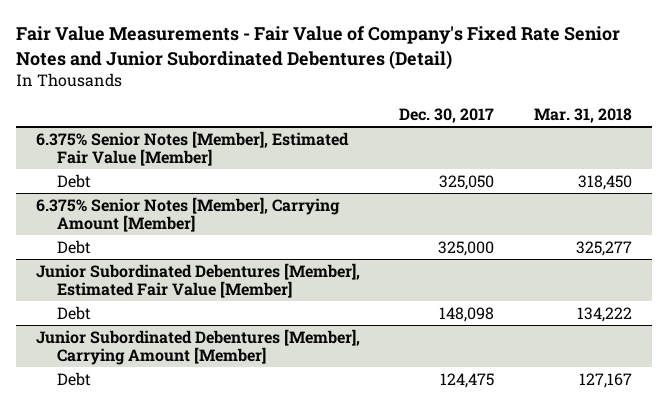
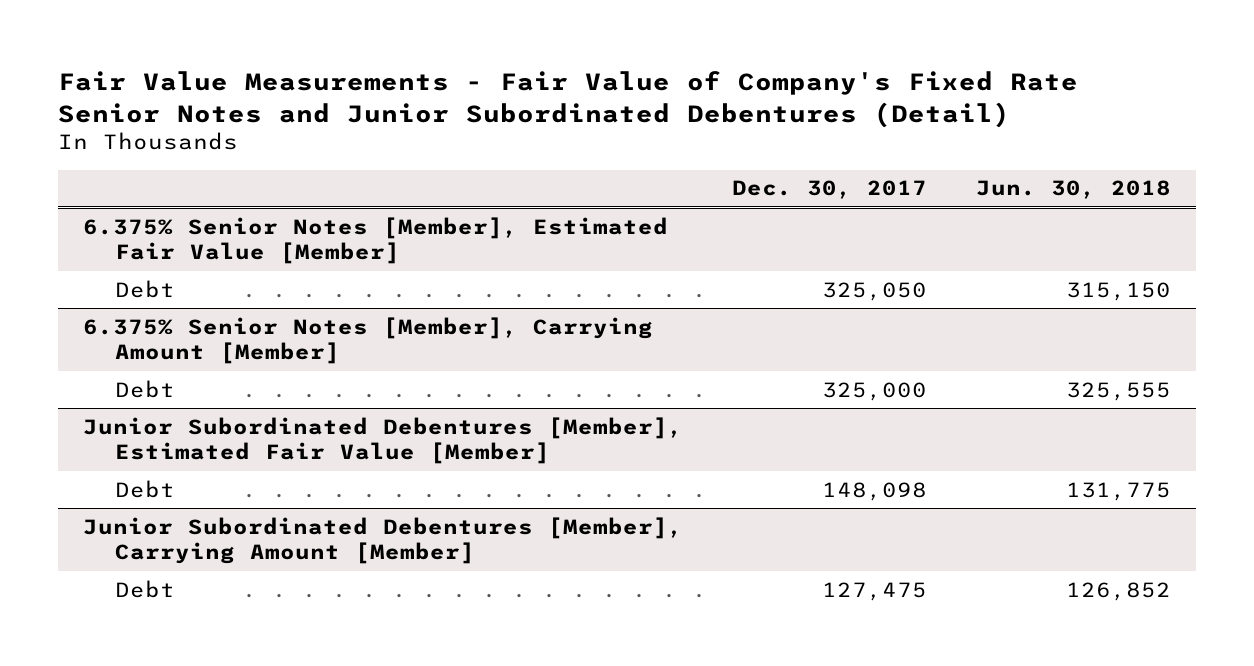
[534,107,633,123] Mar. 31, 2018 -> none
none -> [976,180,1172,200] Jun. 30, 2018
[440,372,495,388] 124,475 -> [821,581,927,601] 127,475

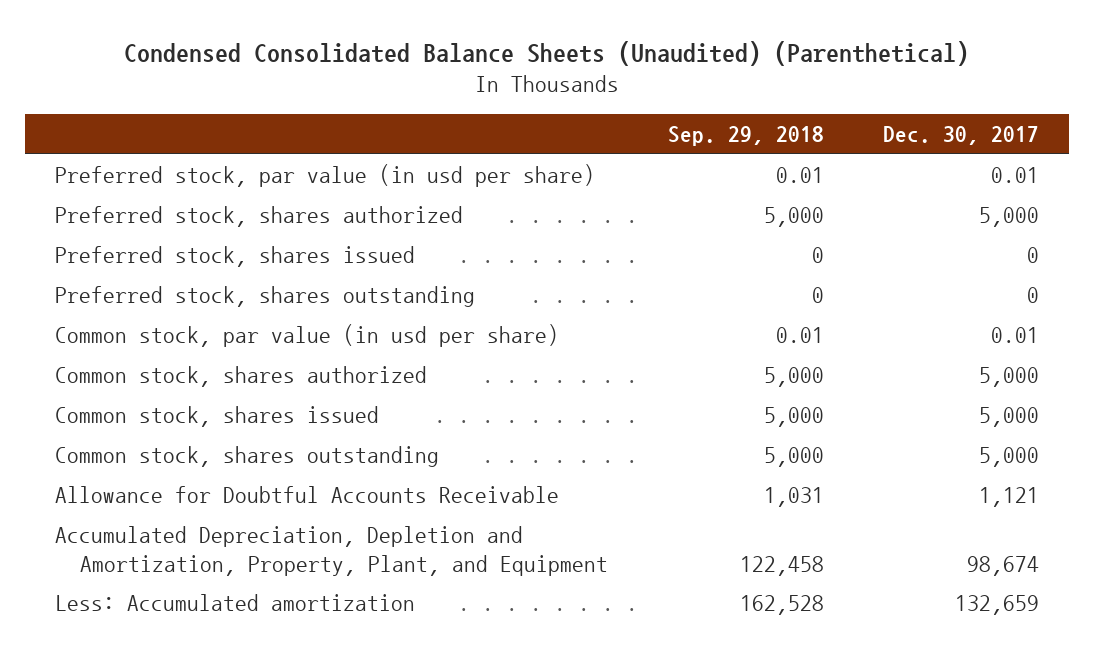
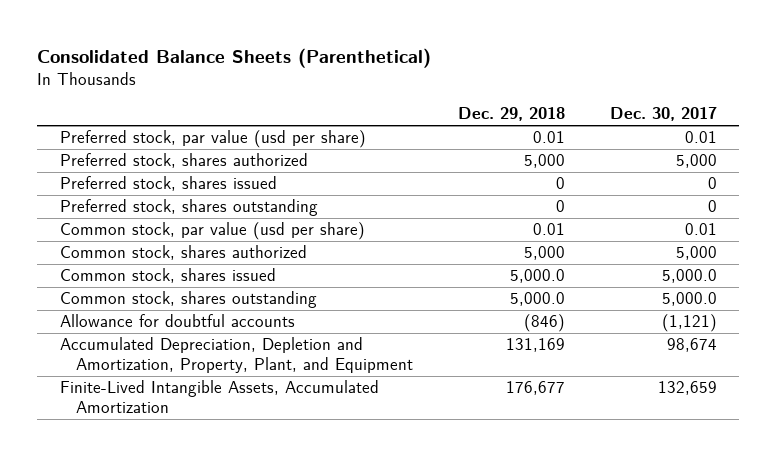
[123,40,969,66] Condensed Consolidated Balance Sheets (Unaudited) (Parenthetical) -> [37,47,432,68] Consolidated Balance Sheets (Parenthetical)
[667,126,824,147] Sep. 29, 2018 -> none
none -> [457,107,565,122] Dec. 29, 2018
[54,164,595,188] Preferred stock, par value (in usd per share) -> [59,130,366,149] Preferred stock, par value (usd per share)
[54,324,559,348] Common stock, par value (in usd per share) -> [59,222,365,241] Common stock, par value (usd per share)
[979,407,1040,428] 5,000 -> [661,269,717,284] 5,000.0
[979,447,1040,468] 5,000 -> [661,292,717,307] 5,000.0
[54,486,559,504] Allowance for Doubtful Accounts Receivable -> [59,314,295,328] Allowance for doubtful accounts
[979,487,1040,508] 1,121 -> [661,314,717,333] (1,121)
[54,594,415,612] Less: Accumulated amortization -> [59,380,379,413] Finite-Lived Intangible Assets, Accumulated Amortization

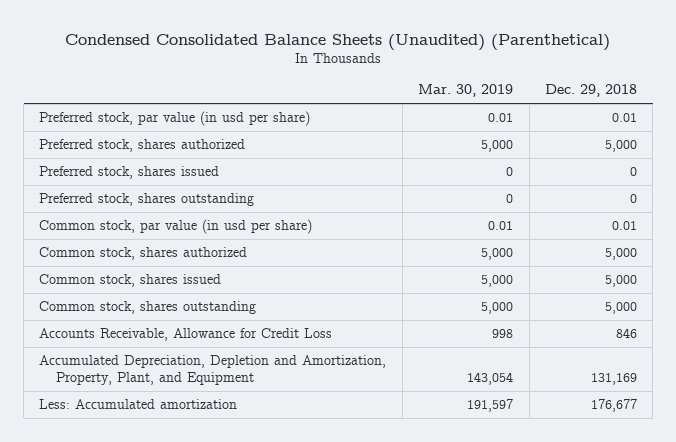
[37,47,432,68] Consolidated Balance Sheets (Parenthetical) -> [65,33,611,51] Condensed Consolidated Balance Sheets (Unaudited) (Parenthetical)
[609,107,717,122] Dec. 30, 2017 -> none
none -> [418,84,514,98] Mar. 30, 2019
[59,130,366,149] Preferred stock, par value (usd per share) -> [39,111,311,127] Preferred stock, par value (in usd per share)
[59,222,365,241] Common stock, par value (usd per share) -> [39,219,313,235] Common stock, par value (in usd per share)
[509,269,565,284] 5,000.0 -> [604,275,637,288] 5,000
[509,292,565,307] 5,000.0 -> [604,302,637,315] 5,000
[59,314,295,328] Allowance for doubtful accounts -> [39,328,333,342] Accounts Receivable, Allowance for Credit Loss
[523,314,565,333] (846) -> [615,328,637,339] 846
[59,380,379,413] Finite-Lived Intangible Assets, Accumulated Amortization -> [39,399,238,410] Less: Accumulated amortization

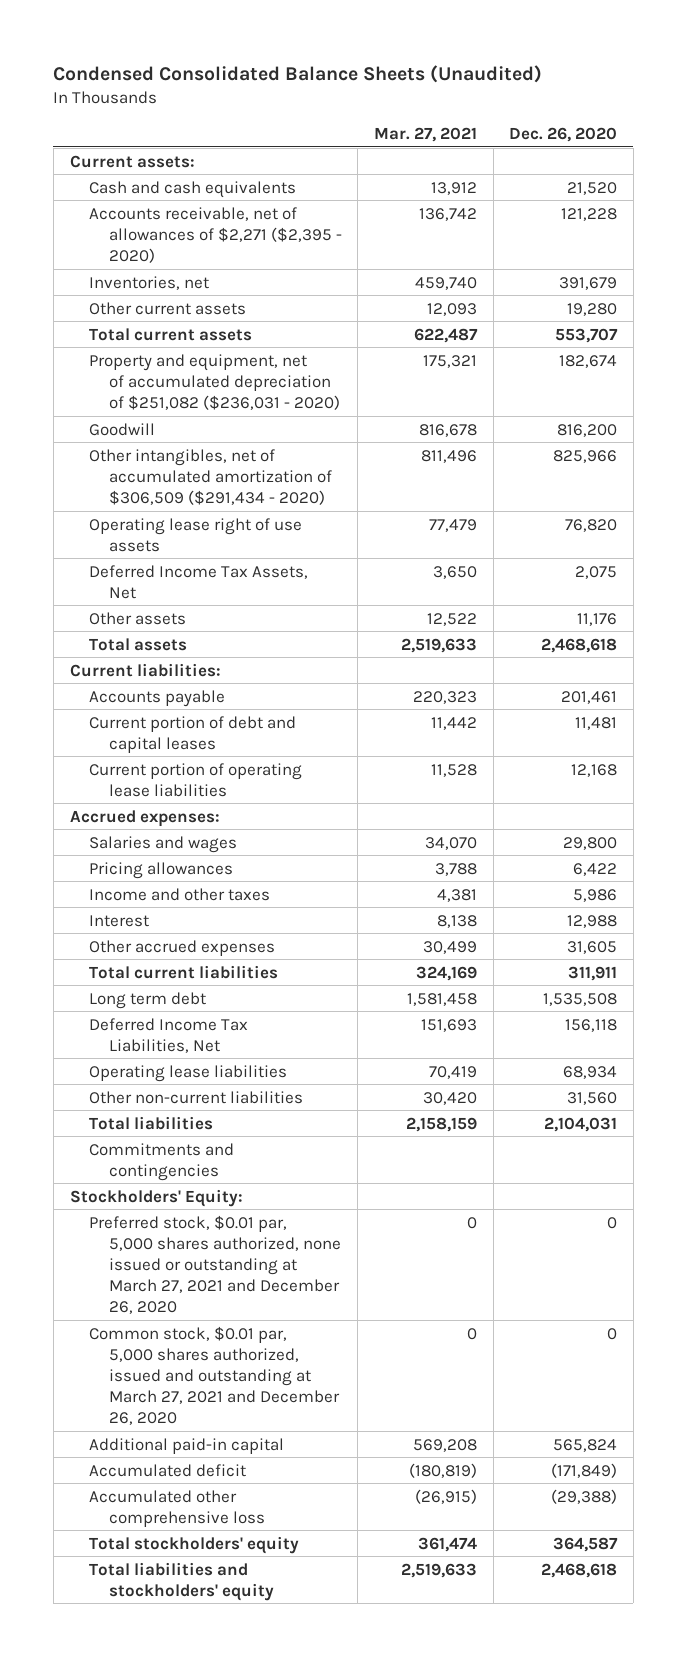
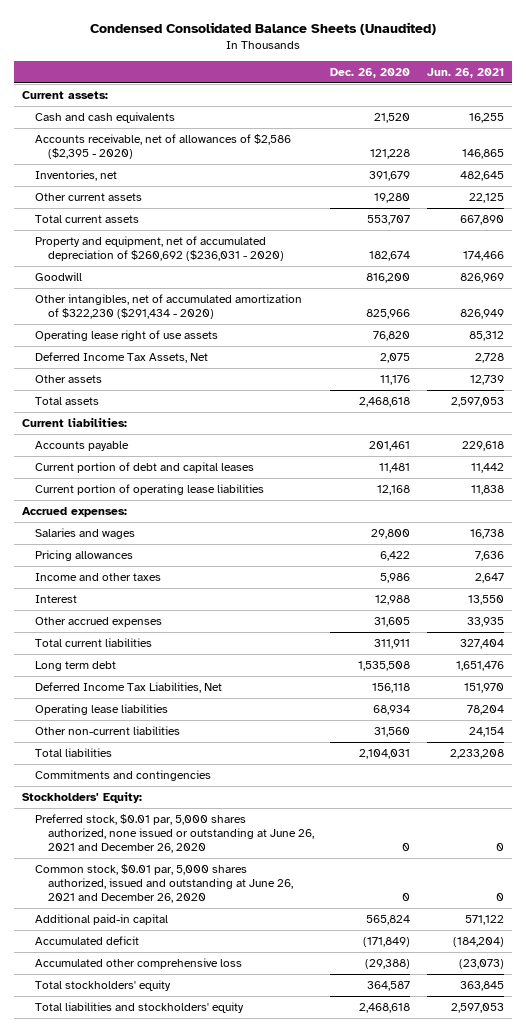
[373,126,477,142] Mar. 27, 2021 -> none
none -> [426,67,504,78] Jun. 26, 2021
[89,206,342,263] Accounts receivable, net of allowances of $2,271 ($2,395 - 2020) -> [35,133,292,160] Accounts receivable, net of allowances of $2,586 ($2,395 - 2020)
[89,353,340,410] Property and equipment, net of accumulated depreciation of $251,082 ($236,031 - 2020) -> [35,235,285,262] Property and equipment, net of accumulated depreciation of $260,692 ($236,031 - 2020)
[89,448,332,505] Other intangibles, net of accumulated amortization of $306,509 ($291,434 - 2020) -> [35,293,303,320] Other intangibles, net of accumulated amortization of $322,230 ($291,434 - 2020)
[89,1214,341,1315] Preferred stock, $0.01 par, 5,000 shares authorized, none issued or outstanding at March 27, 2021 and December 26, 2020 -> [35,813,315,854] Preferred stock, $0.01 par, 5,000 shares authorized, none issued or outstanding at June 26, 2021 and December 26, 2020
[89,1325,340,1426] Common stock, $0.01 par, 5,000 shares authorized, issued and outstanding at March 27, 2021 and December 26, 2020 -> [35,863,294,904] Common stock, $0.01 par, 5,000 shares authorized, issued and outstanding at June 26, 2021 and December 26, 2020

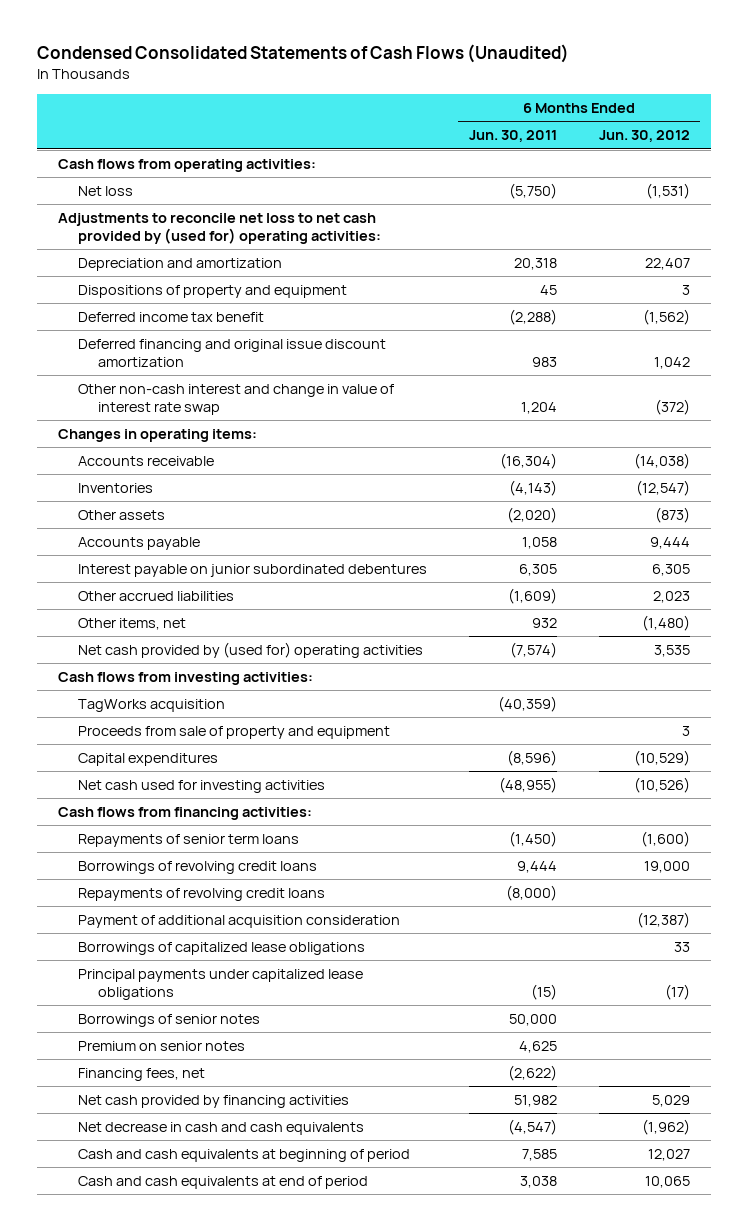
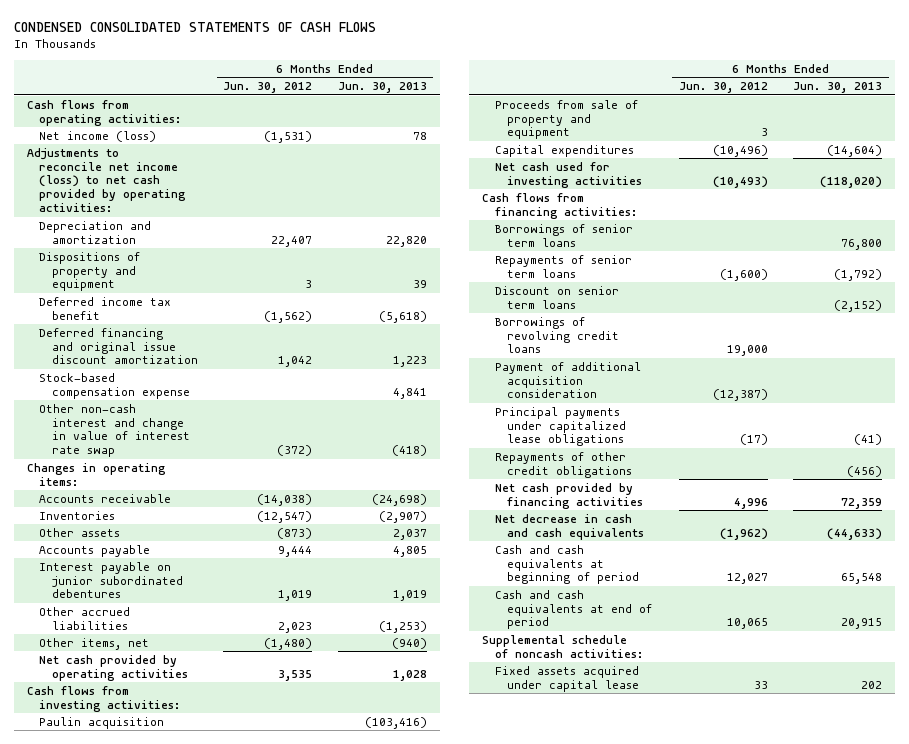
[36,44,569,64] Condensed Consolidated Statements of Cash Flows (Unaudited) -> [13,22,376,33] CONDENSED CONSOLIDATED STATEMENTS OF CASH FLOWS
[468,130,557,143] Jun. 30, 2011 -> none
none -> [337,82,427,94] Jun. 30, 2013
[77,186,133,197] Net loss -> [39,130,157,142] Net income (loss)
[57,213,381,244] Adjustments to reconcile net loss to net cash provided by (used for) operating activities: -> [26,147,187,213] Adjustments to reconcile net income (loss) to net cash provided by operating activities:
none -> [39,372,190,399] Stock-based compensation expense
[651,564,690,577] 6,305 -> [278,590,313,602] 1,019
[77,642,423,659] Net cash provided by (used for) operating activities -> [39,654,188,681] Net cash provided by operating activities
[77,699,225,713] TagWorks acquisition -> [39,716,165,729] Paulin acquisition
[633,750,690,767] (10,529) -> [712,144,768,157] (10,496)
[633,777,690,794] (10,526) -> [712,175,768,188] (10,493)
none -> [494,223,633,247] Borrowings of senior term loans
none -> [494,285,619,309] Discount on senior term loans
[77,888,325,902] Repayments of revolving credit loans -> none
[77,942,365,956] Borrowings of capitalized lease obligations -> none
[77,1014,260,1028] Borrowings of senior notes -> none
[77,1041,245,1052] Premium on senior notes -> none
[77,1068,205,1082] Financing fees, net -> none
none -> [494,451,633,478] Repayments of other credit obligations
[651,1095,690,1108] 5,029 -> [733,497,768,509] 4,996
none -> [481,634,643,658] Supplemental schedule of noncash activities:
none -> [494,665,640,692] Fixed assets acquired under capital lease

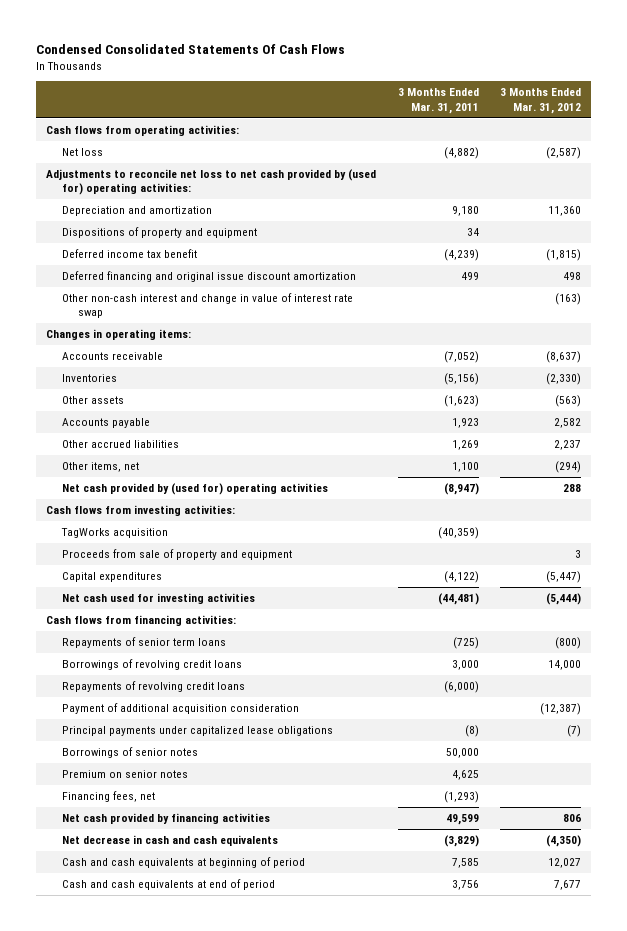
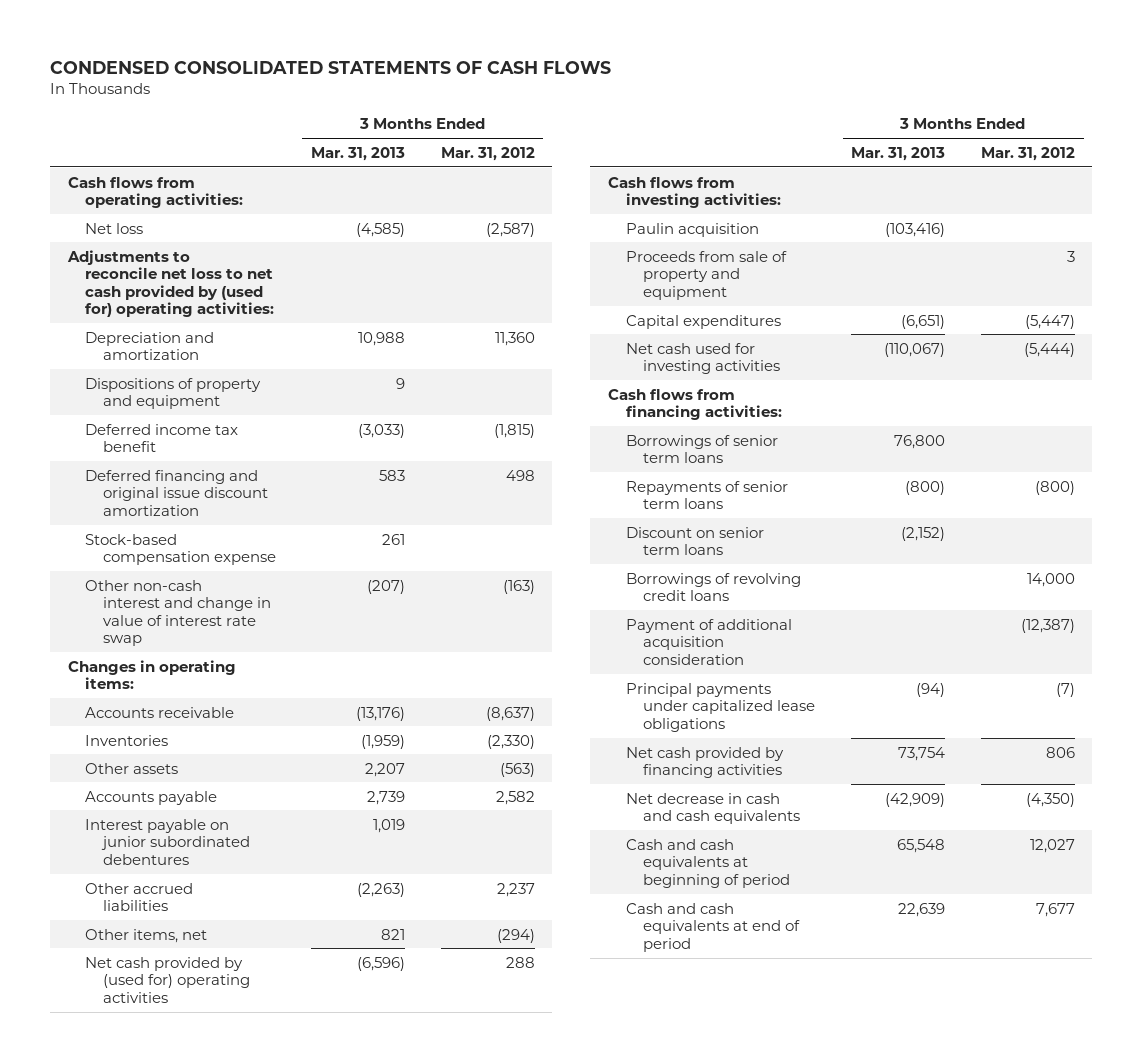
[35,43,345,54] Condensed Consolidated Statements Of Cash Flows -> [50,60,612,74] CONDENSED CONSOLIDATED STATEMENTS OF CASH FLOWS
[397,88,479,114] 3 Months Ended Mar. 31, 2011 -> none
none -> [311,146,406,161] Mar. 31, 2013
none -> [85,533,276,566] Stock-based compensation expense
none -> [85,818,250,865] Interest payable on junior subordinated debentures
[61,528,169,539] TagWorks acquisition -> [625,222,759,237] Paulin acquisition
none -> [625,434,778,464] Borrowings of senior term loans
none -> [625,526,764,556] Discount on senior term loans
[62,681,246,693] Repayments of revolving credit loans -> none
[62,747,199,759] Borrowings of senior notes -> none
[62,770,189,779] Premium on senior notes -> none
[62,791,156,803] Financing fees, net -> none

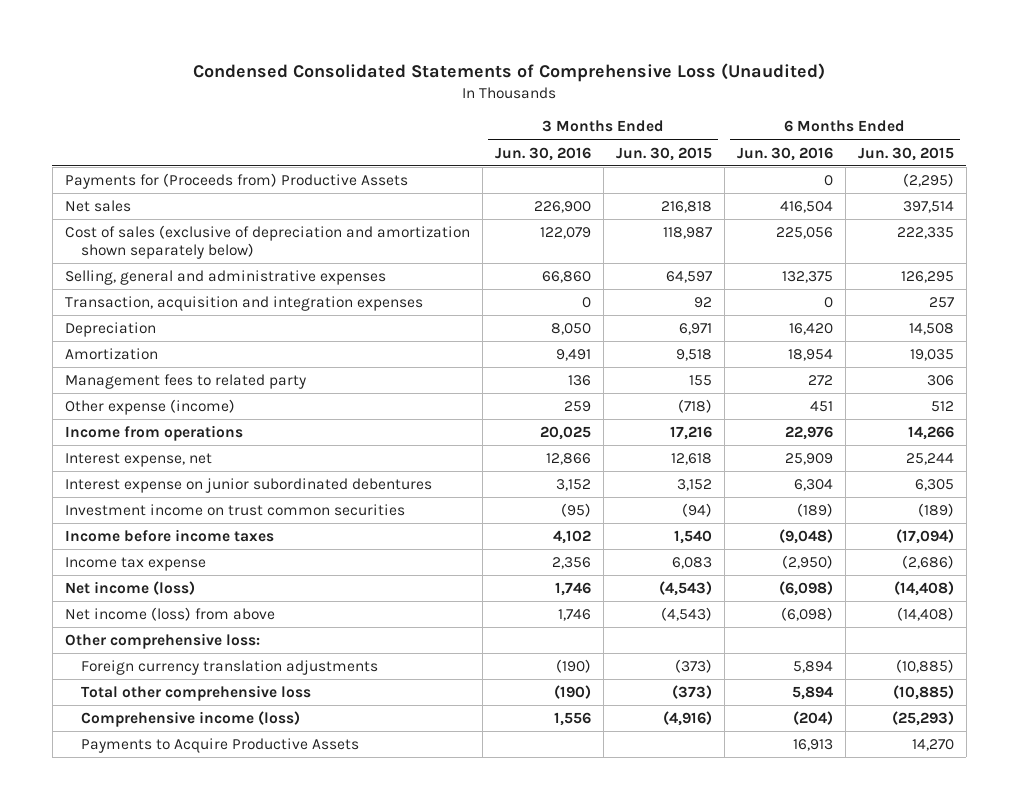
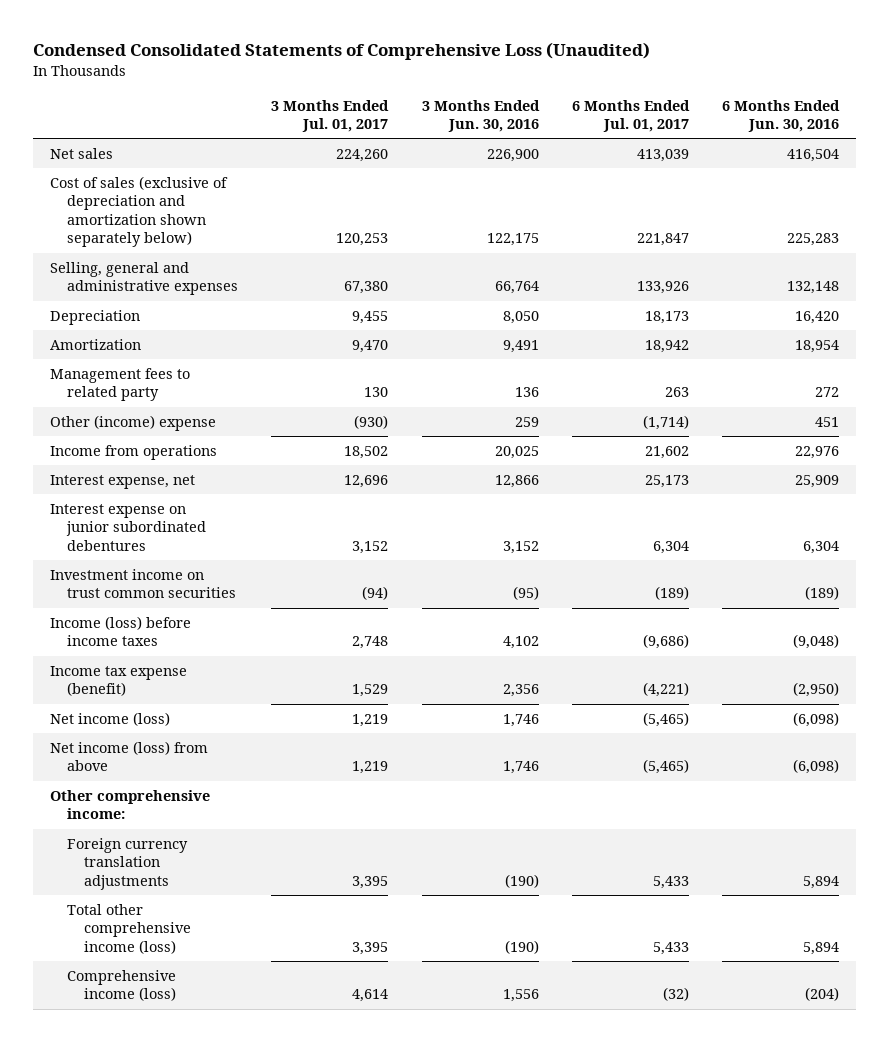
[615,146,712,161] Jun. 30, 2015 -> none
[857,146,954,161] Jun. 30, 2015 -> none
none -> [271,99,390,133] 3 Months Ended Jul. 01, 2017
none -> [572,99,691,133] 6 Months Ended Jul. 01, 2017
[64,173,408,190] Payments for (Proceeds from) Productive Assets -> none
[64,296,423,312] Transaction, acquisition and integration expenses -> none
[539,227,591,240] 122,079 -> [486,233,539,247] 122,175
[775,227,833,240] 225,056 -> [787,233,840,247] 225,283
[541,271,591,284] 66,860 -> [494,281,539,295] 66,764
[781,271,833,284] 132,375 -> [787,281,840,295] 132,148
[64,399,235,416] Other expense (income) -> [49,415,216,432] Other (income) expense
[64,529,274,543] Income before income taxes -> [49,616,191,647] Income (loss) before income taxes
[64,557,206,572] Income tax expense -> [49,666,187,697] Income tax expense (benefit)
[64,633,260,650] Other comprehensive loss: -> [49,790,210,820] Other comprehensive income:
[81,685,312,702] Total other comprehensive loss -> [66,904,192,954] Total other comprehensive income (loss)
[81,738,360,754] Payments to Acquire Productive Assets -> none

